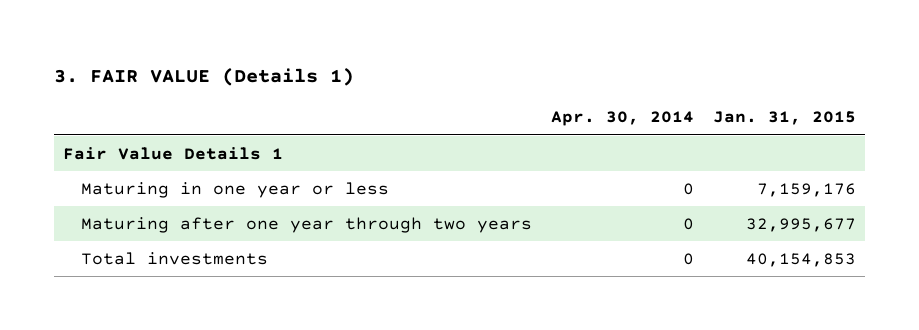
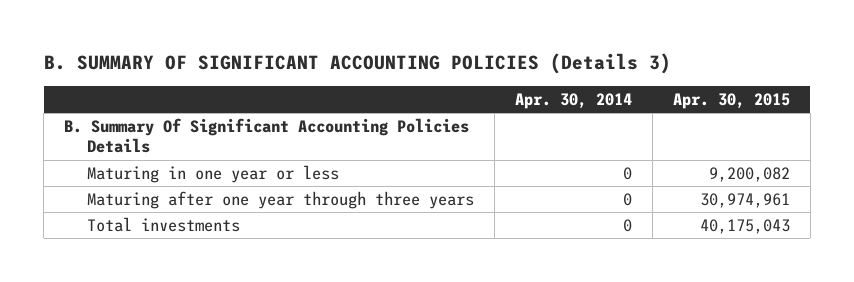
[54,67,355,86] 3. FAIR VALUE (Details 1) -> [43,53,671,75] B. SUMMARY OF SIGNIFICANT ACCOUNTING POLICIES (Details 3)
[712,111,856,126] Jan. 31, 2015 -> none
none -> [672,92,790,109] Apr. 30, 2015
[63,146,284,160] Fair Value Details 1 -> none
none -> [64,117,470,154] B. Summary Of Significant Accounting Policies Details
[81,216,533,233] Maturing after one year through two years -> [87,190,475,209] Maturing after one year through three years

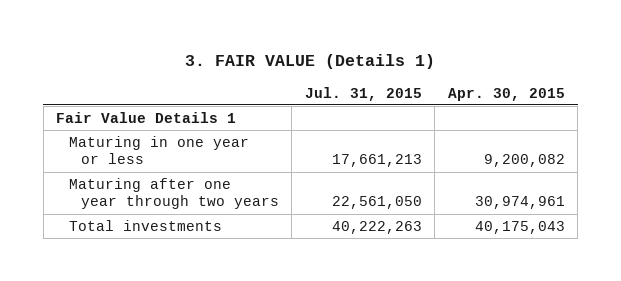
[43,53,671,75] B. SUMMARY OF SIGNIFICANT ACCOUNTING POLICIES (Details 3) -> [185,54,436,70] 3. FAIR VALUE (Details 1)
[515,92,633,109] Apr. 30, 2014 -> none
none -> [304,86,422,101] Jul. 31, 2015
[64,117,470,154] B. Summary Of Significant Accounting Policies Details -> none
none -> [56,111,237,123] Fair Value Details 1
[87,190,475,209] Maturing after one year through three years -> [68,177,279,210] Maturing after one year through two years

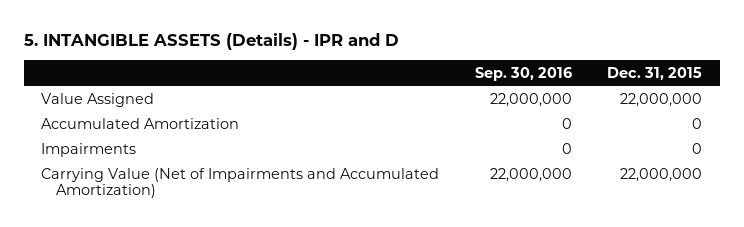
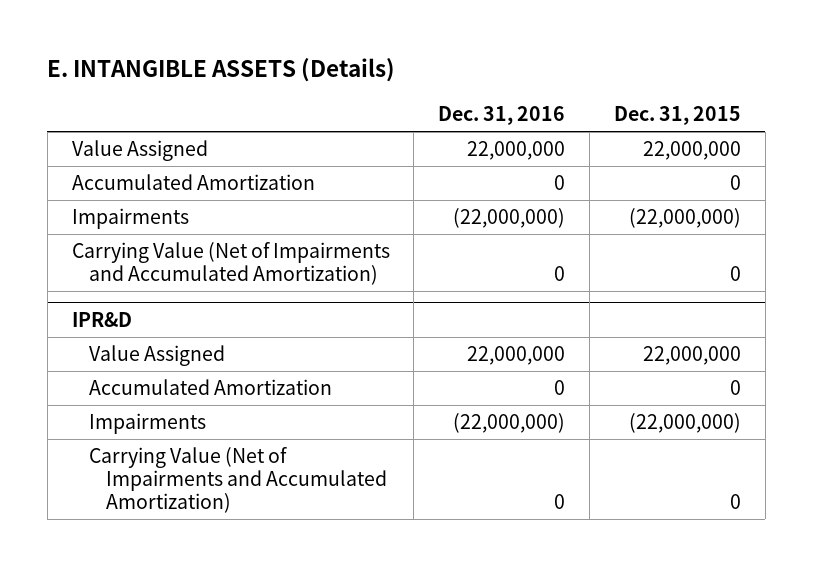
[23,32,399,50] 5. INTANGIBLE ASSETS (Details) - IPR and D -> [47,58,396,83] E. INTANGIBLE ASSETS (Details)
[474,66,572,81] Sep. 30, 2016 -> none
none -> [438,105,566,125] Dec. 31, 2016
[692,142,703,154] 0 -> [629,208,742,229] (22,000,000)
[620,167,703,182] 22,000,000 -> [730,266,742,282] 0
none -> [71,311,132,327] IPR&D
none -> [88,345,225,367] Value Assigned
none -> [88,379,332,396] Accumulated Amortization
none -> [88,413,206,435] Impairments
none -> [88,447,388,513] Carrying Value (Net of Impairments and Accumulated Amortization)

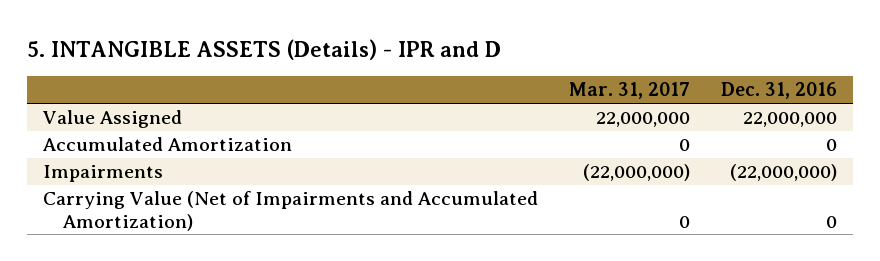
[47,58,396,83] E. INTANGIBLE ASSETS (Details) -> [26,38,501,60] 5. INTANGIBLE ASSETS (Details) - IPR and D
[614,105,742,125] Dec. 31, 2015 -> none
none -> [568,82,690,100] Mar. 31, 2017
[71,311,132,327] IPR&D -> none
[88,345,225,367] Value Assigned -> none
[88,379,332,396] Accumulated Amortization -> none
[88,413,206,435] Impairments -> none
[88,447,388,513] Carrying Value (Net of Impairments and Accumulated Amortization) -> none

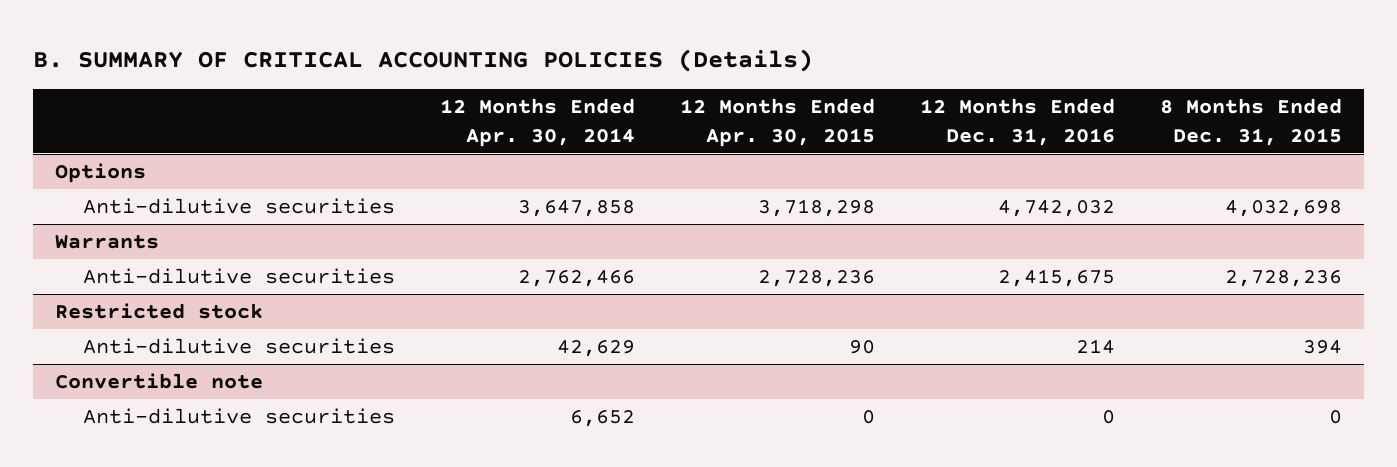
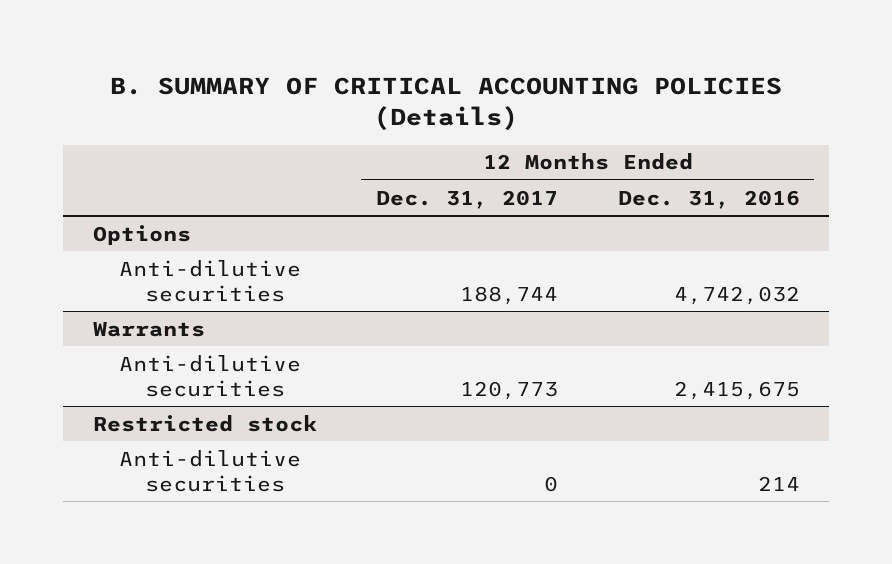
[440,98,636,147] 12 Months Ended Apr. 30, 2014 -> none
[680,98,876,147] 12 Months Ended Apr. 30, 2015 -> none
[1159,98,1342,146] 8 Months Ended Dec. 31, 2015 -> none
none -> [376,189,559,209] Dec. 31, 2017
[55,373,264,390] Convertible note -> none
[83,408,396,425] Anti-dilutive securities -> none

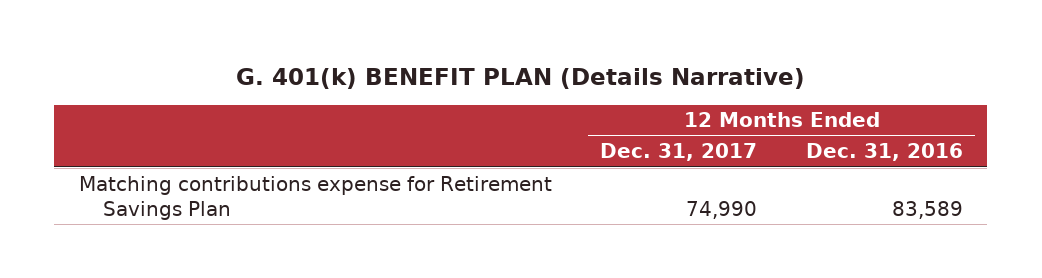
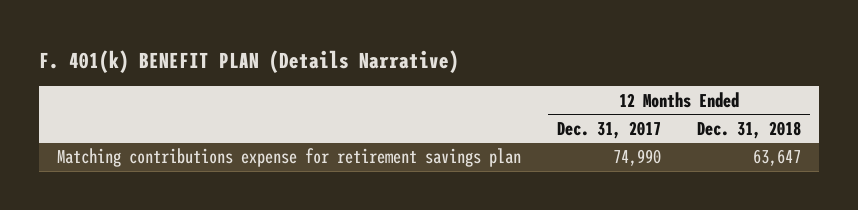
[235,67,805,89] G. 401(k) BENEFIT PLAN (Details Narrative) -> [38,49,459,73] F. 401(k) BENEFIT PLAN (Details Narrative)
[806,143,964,162] Dec. 31, 2016 -> none
none -> [697,120,802,139] Dec. 31, 2018
[78,175,552,220] Matching contributions expense for Retirement Savings Plan -> [56,148,521,168] Matching contributions expense for retirement savings plan

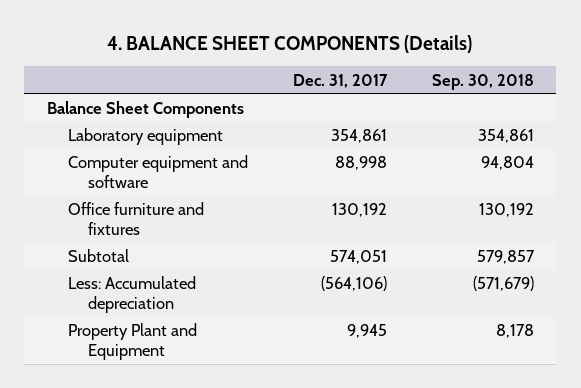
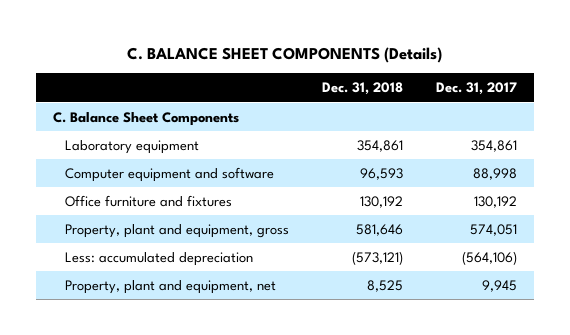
[107,34,473,53] 4. BALANCE SHEET COMPONENTS (Details) -> [126,46,442,63] C. BALANCE SHEET COMPONENTS (Details)
[431,73,534,90] Sep. 30, 2018 -> none
none -> [321,82,403,96] Dec. 31, 2018
[47,101,245,119] Balance Sheet Components -> [52,111,239,126] C. Balance Sheet Components
[67,249,129,263] Subtotal -> [64,223,289,238] Property, plant and equipment, gross
[67,276,196,313] Less: Accumulated depreciation -> [64,251,253,266] Less: accumulated depreciation
[67,323,197,360] Property Plant and Equipment -> [64,279,276,294] Property, plant and equipment, net

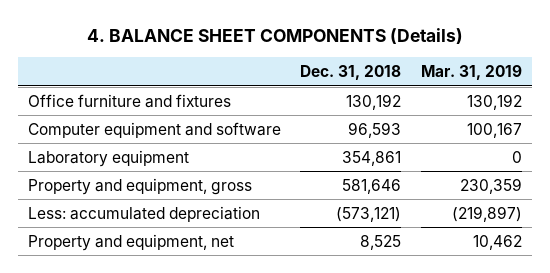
[126,46,442,63] C. BALANCE SHEET COMPONENTS (Details) -> [86,28,463,45] 4. BALANCE SHEET COMPONENTS (Details)
[436,82,518,96] Dec. 31, 2017 -> none
none -> [420,65,522,81] Mar. 31, 2019
[52,111,239,126] C. Balance Sheet Components -> none
[64,166,274,182] Computer equipment and software -> [28,121,282,138] Computer equipment and software
[64,139,199,154] Laboratory equipment -> [28,149,190,167] Laboratory equipment
[64,223,289,238] Property, plant and equipment, gross -> [28,177,253,195] Property and equipment, gross
[64,279,276,294] Property, plant and equipment, net -> [28,233,235,251] Property and equipment, net

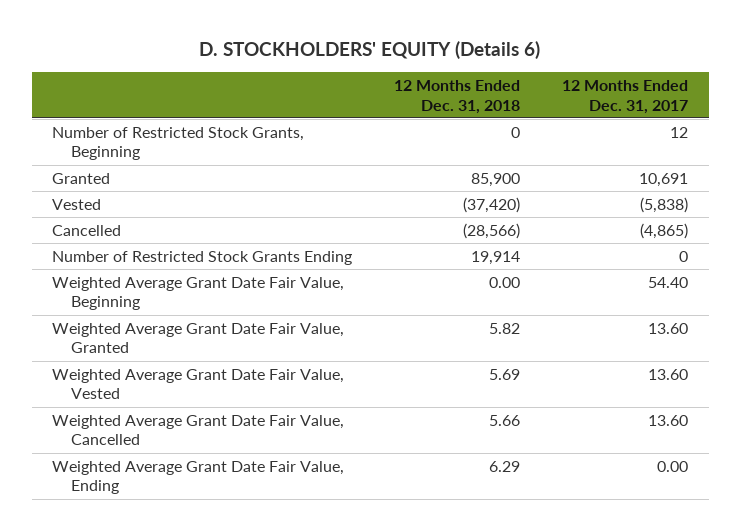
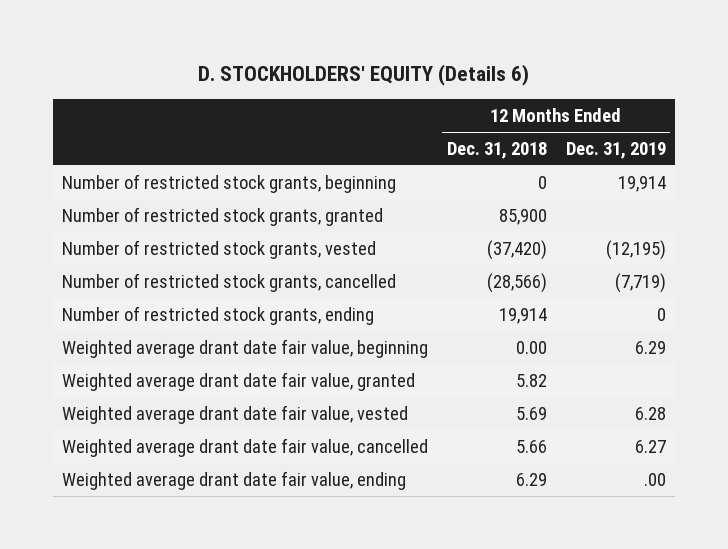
[562,79,689,114] 12 Months Ended Dec. 31, 2017 -> none
none -> [565,142,666,160] Dec. 31, 2019
[52,126,305,161] Number of Restricted Stock Grants, Beginning -> [61,173,396,193] Number of restricted stock grants, beginning
[52,172,111,184] Granted -> [61,206,383,226] Number of restricted stock grants, granted
[52,198,102,210] Vested -> [61,239,376,259] Number of restricted stock grants, vested
[52,224,122,236] Cancelled -> [61,272,396,292] Number of restricted stock grants, cancelled
[52,250,353,265] Number of Restricted Stock Grants Ending -> [61,305,374,325] Number of restricted stock grants, ending
[52,276,345,311] Weighted Average Grant Date Fair Value, Beginning -> [61,338,428,358] Weighted average drant date fair value, beginning
[52,322,345,354] Weighted Average Grant Date Fair Value, Granted -> [61,371,415,391] Weighted average drant date fair value, granted
[52,368,345,400] Weighted Average Grant Date Fair Value, Vested -> [61,404,408,424] Weighted average drant date fair value, vested
[52,414,345,446] Weighted Average Grant Date Fair Value, Cancelled -> [61,437,428,457] Weighted average drant date fair value, cancelled
[52,460,345,495] Weighted Average Grant Date Fair Value, Ending -> [61,470,406,490] Weighted average drant date fair value, ending

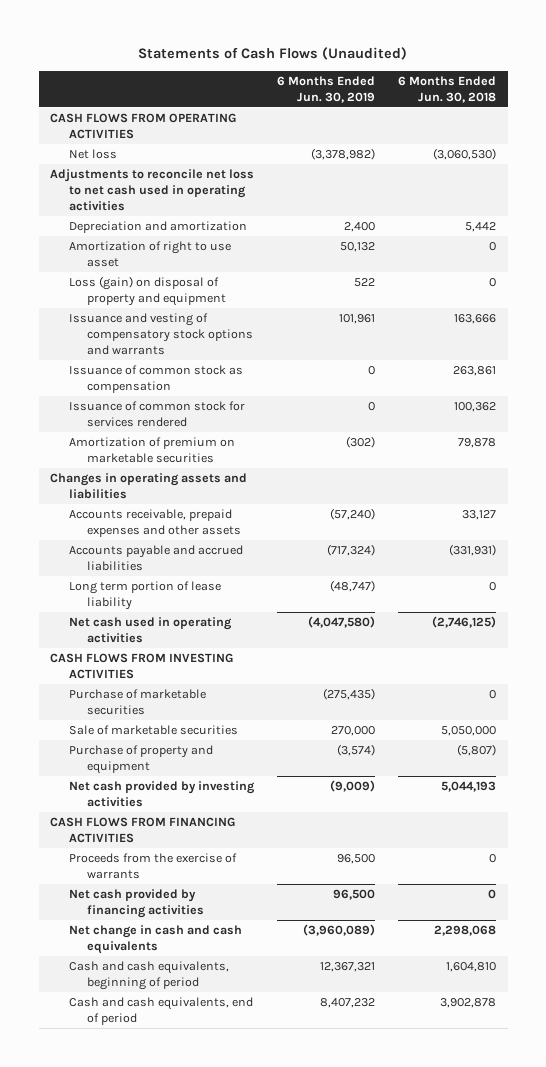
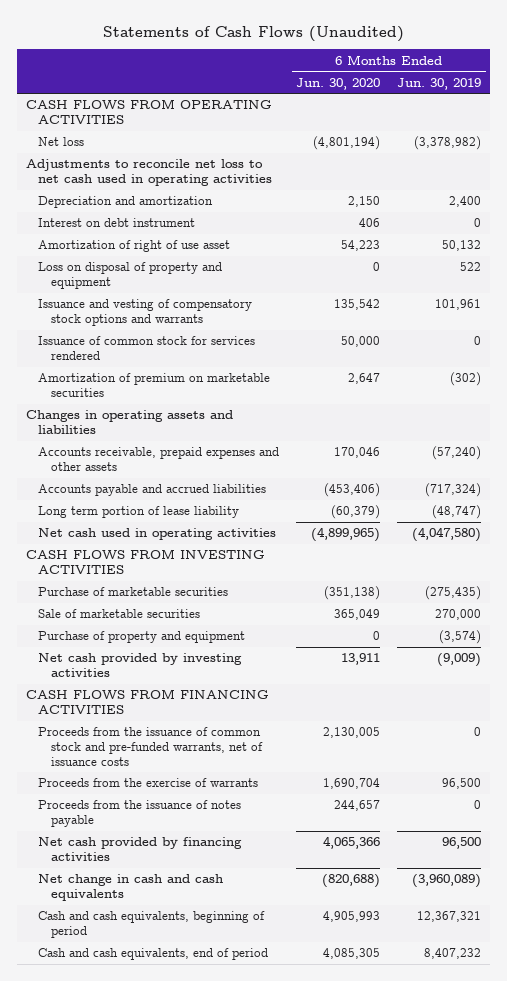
[398,75,497,103] 6 Months Ended Jun. 30, 2018 -> none
none -> [296,77,381,90] Jun. 30, 2020
none -> [38,218,196,228] Interest on debt instrument
[68,241,231,267] Amortization of right to use asset -> [38,240,231,253] Amortization of right of use asset
[68,276,227,306] Loss (gain) on disposal of property and equipment -> [38,262,223,289] Loss on disposal of property and equipment
[68,365,243,393] Issuance of common stock as compensation -> none
none -> [38,727,263,766] Proceeds from the issuance of common stock and pre-funded warrants, net of issuance costs
none -> [38,800,242,827] Proceeds from the issuance of notes payable

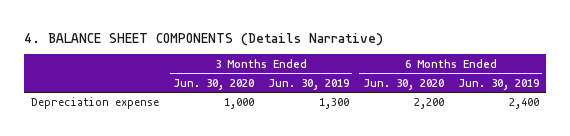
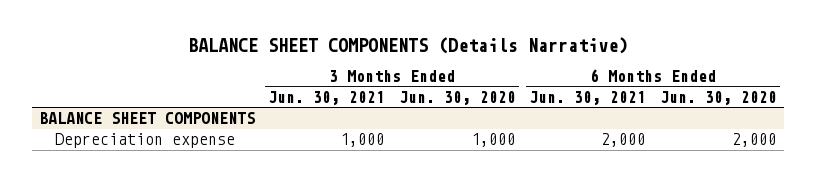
[24,32,384,46] 4. BALANCE SHEET COMPONENTS (Details Narrative) -> [187,37,628,55] BALANCE SHEET COMPONENTS (Details Narrative)
[268,78,350,90] Jun. 30, 2019 -> none
[457,78,539,90] Jun. 30, 2019 -> none
none -> [268,90,386,105] Jun. 30, 2021
none -> [529,90,647,105] Jun. 30, 2021
none -> [38,112,255,125] BALANCE SHEET COMPONENTS
[413,98,444,110] 2,200 -> [731,133,777,148] 2,000

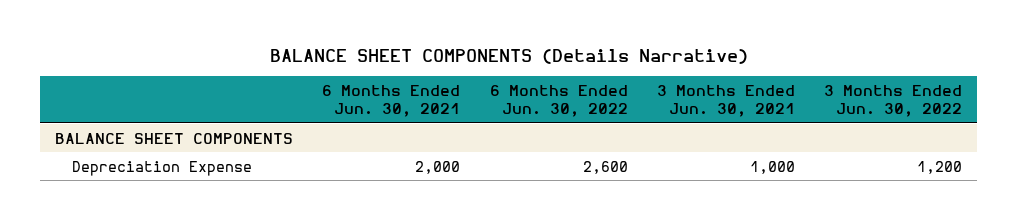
[398,90,516,105] Jun. 30, 2020 -> none
[659,90,777,105] Jun. 30, 2020 -> none
none -> [489,84,628,118] 6 Months Ended Jun. 30, 2022
none -> [824,84,963,118] 3 Months Ended Jun. 30, 2022
[55,133,236,149] Depreciation expense -> [72,160,253,176] Depreciation Expense

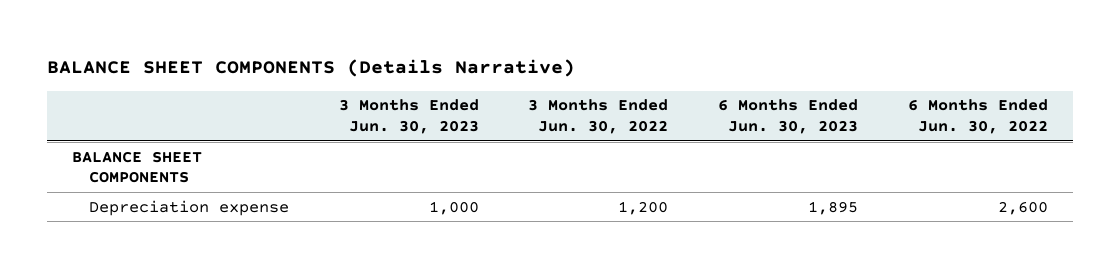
[322,84,461,118] 6 Months Ended Jun. 30, 2021 -> none
[657,84,796,118] 3 Months Ended Jun. 30, 2021 -> none
none -> [338,99,479,135] 3 Months Ended Jun. 30, 2023
none -> [718,99,859,135] 6 Months Ended Jun. 30, 2023
[72,160,253,176] Depreciation Expense -> [88,199,289,216] Depreciation expense

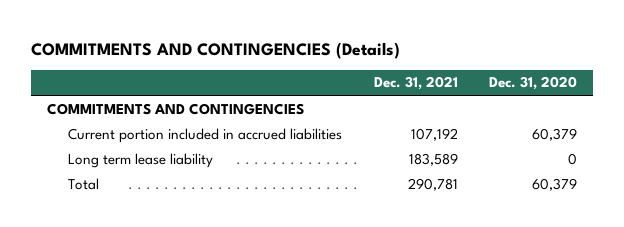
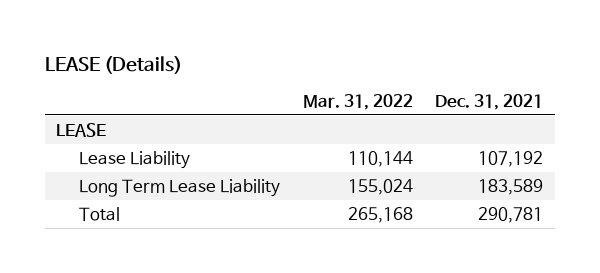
[30,41,400,59] COMMITMENTS AND CONTINGENCIES (Details) -> [45,55,183,74] LEASE (Details)
[489,76,578,91] Dec. 31, 2020 -> none
none -> [302,93,413,110] Mar. 31, 2022
[46,102,304,115] COMMITMENTS AND CONTINGENCIES -> none
none -> [56,122,107,137] LEASE
[68,127,343,143] Current portion included in accrued liabilities -> [79,150,191,169] Lease Liability
[68,152,214,168] Long term lease liability -> [79,178,281,197] Long Term Lease Liability

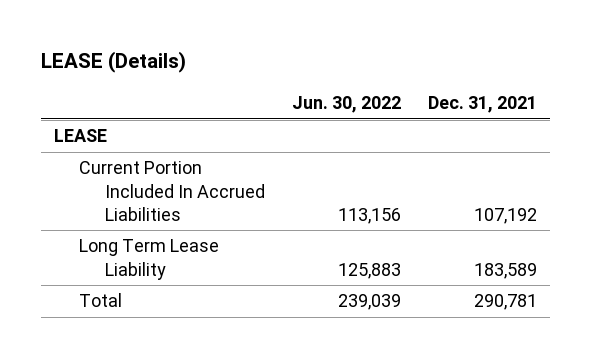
[302,93,413,110] Mar. 31, 2022 -> none
none -> [291,95,401,113] Jun. 30, 2022
[79,150,191,169] Lease Liability -> [79,161,265,221] Current Portion Included In Accrued Liabilities

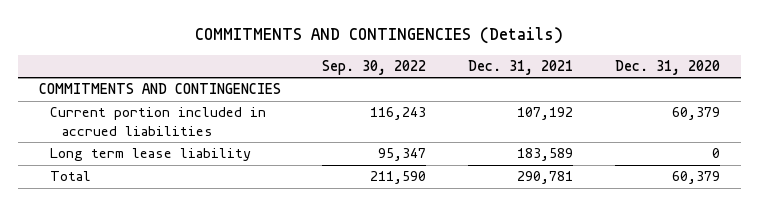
[40,51,186,74] LEASE (Details) -> [195,27,564,45] COMMITMENTS AND CONTINGENCIES (Details)
[291,95,401,113] Jun. 30, 2022 -> none
none -> [322,59,427,75] Sep. 30, 2022
none -> [614,59,720,75] Dec. 31, 2020
[54,129,108,143] LEASE -> none
none -> [38,83,281,95] COMMITMENTS AND CONTINGENCIES
[79,161,265,221] Current Portion Included In Accrued Liabilities -> [50,107,267,136] Current portion included in accrued liabilities
[79,239,220,280] Long Term Lease Liability -> [50,148,252,162] Long term lease liability

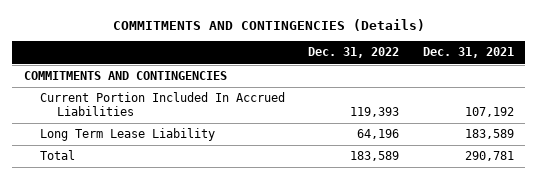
[322,59,427,75] Sep. 30, 2022 -> none
[614,59,720,75] Dec. 31, 2020 -> none
none -> [308,47,400,59] Dec. 31, 2022
[50,107,267,136] Current portion included in accrued liabilities -> [40,92,286,117] Current Portion Included In Accrued Liabilities
[50,148,252,162] Long term lease liability -> [40,128,216,142] Long Term Lease Liability

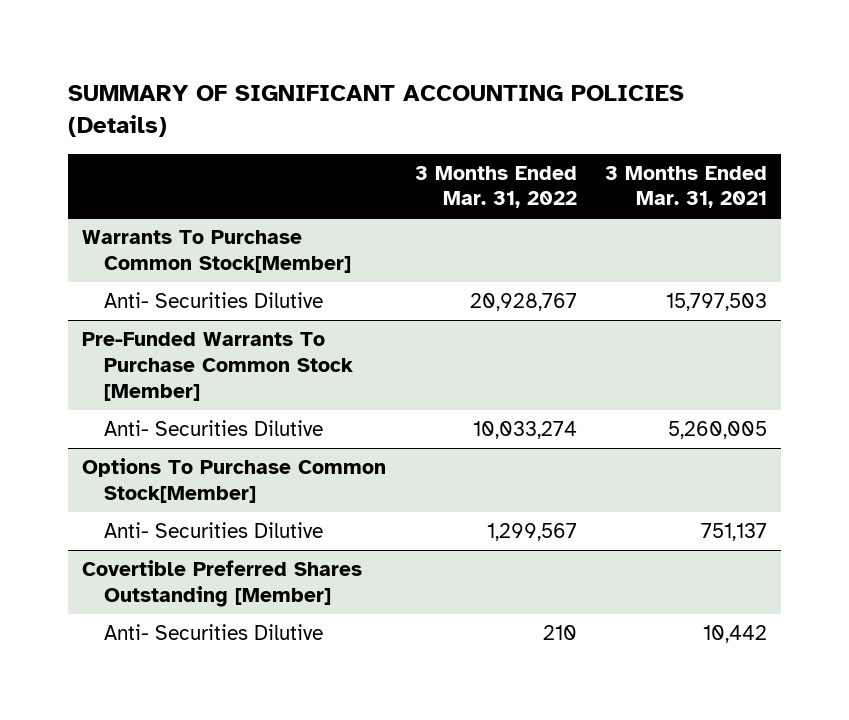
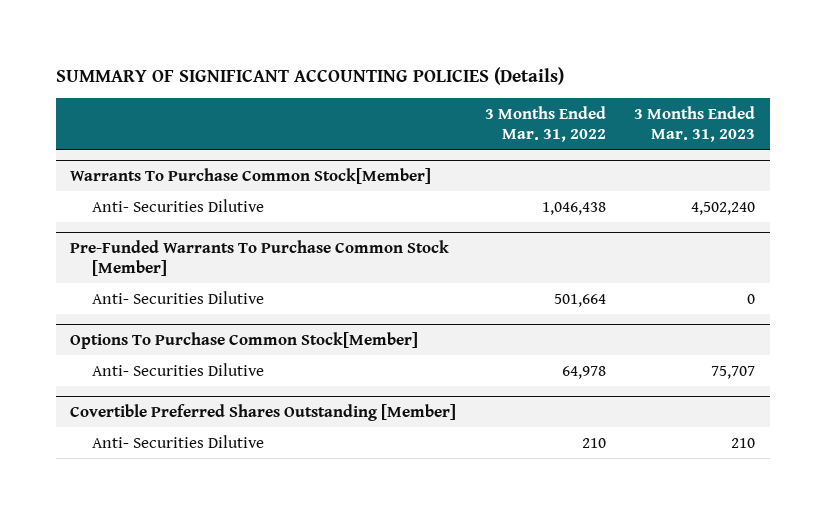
[605,165,768,209] 3 Months Ended Mar. 31, 2021 -> none
none -> [634,105,756,142] 3 Months Ended Mar. 31, 2023
[469,293,577,312] 20,928,767 -> [541,201,606,215] 1,046,438
[472,421,577,440] 10,033,274 -> [553,293,606,307] 501,664
[486,523,577,542] 1,299,567 -> [561,365,606,379] 64,978

